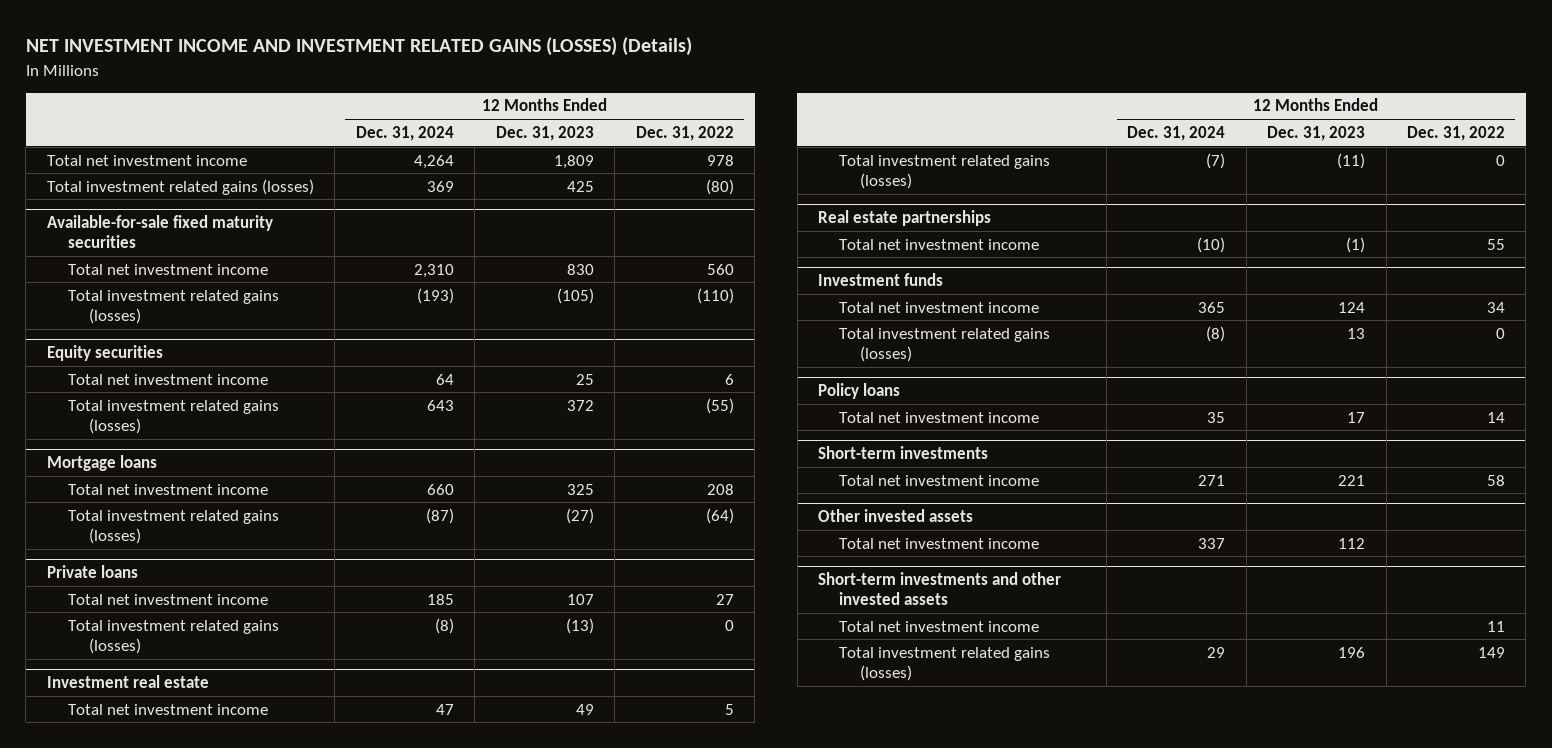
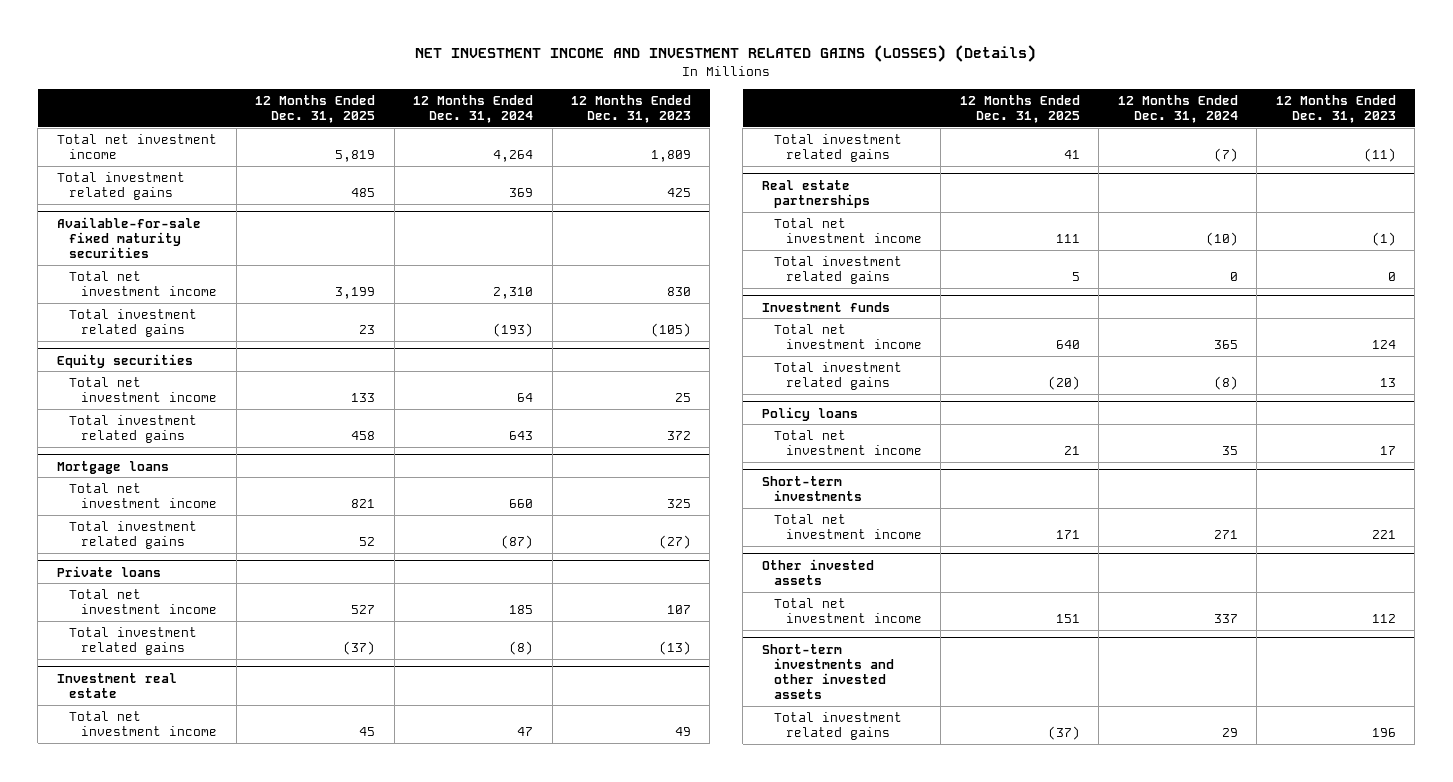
[635,125,734,141] Dec. 31, 2022 -> none
none -> [255,94,376,123] 12 Months Ended Dec. 31, 2025
[46,178,314,195] Total investment related gains (losses) -> [56,171,185,201] Total investment related gains
[67,289,279,325] Total investment related gains (losses) -> [69,308,198,338] Total investment related gains
[67,399,279,435] Total investment related gains (losses) -> [69,414,198,444] Total investment related gains
[67,509,279,545] Total investment related gains (losses) -> [69,520,198,550] Total investment related gains
[67,619,279,655] Total investment related gains (losses) -> [69,626,198,656] Total investment related gains
[839,154,1051,190] Total investment related gains (losses) -> [773,133,902,163] Total investment related gains
none -> [773,255,902,285] Total investment related gains
[839,327,1051,363] Total investment related gains (losses) -> [773,361,902,391] Total investment related gains
[839,620,1040,632] Total net investment income -> none
[839,646,1051,682] Total investment related gains (losses) -> [773,711,902,741] Total investment related gains

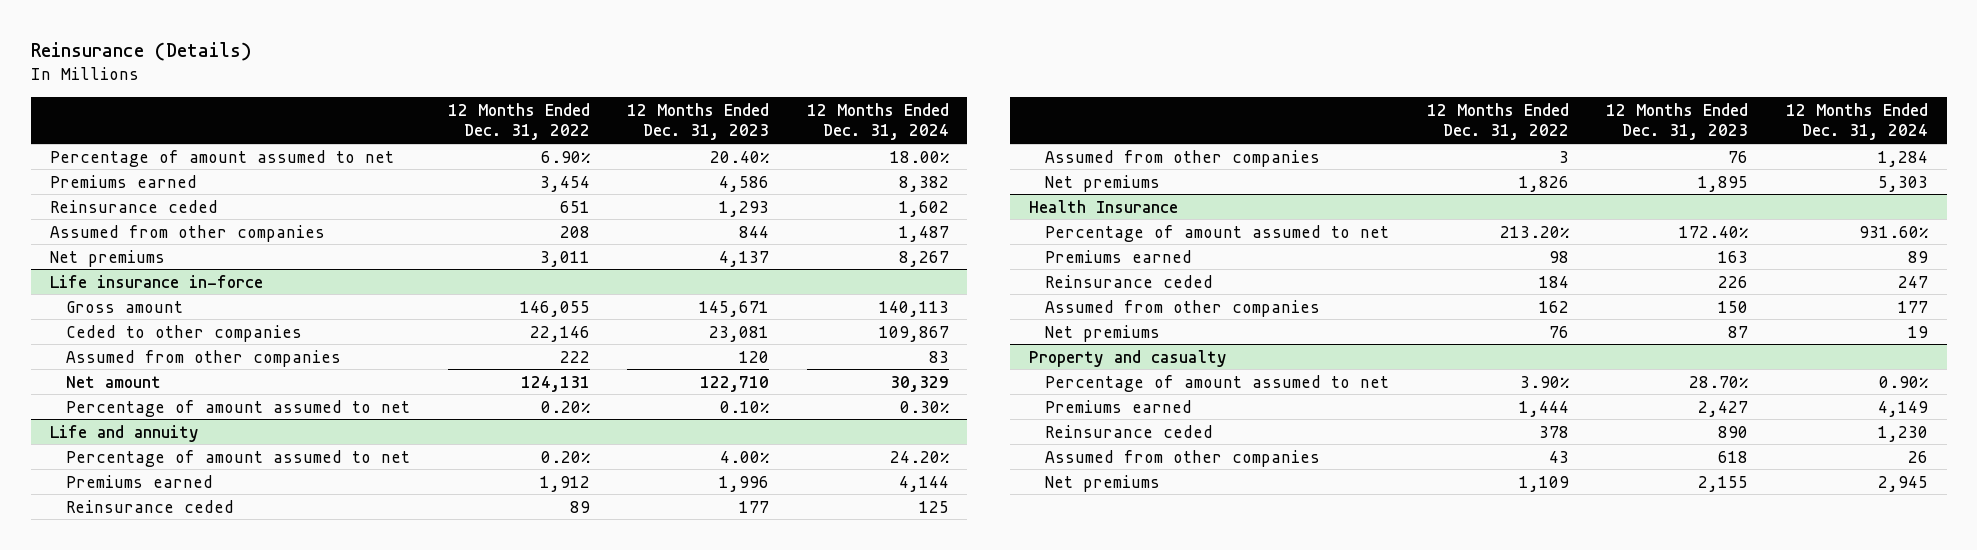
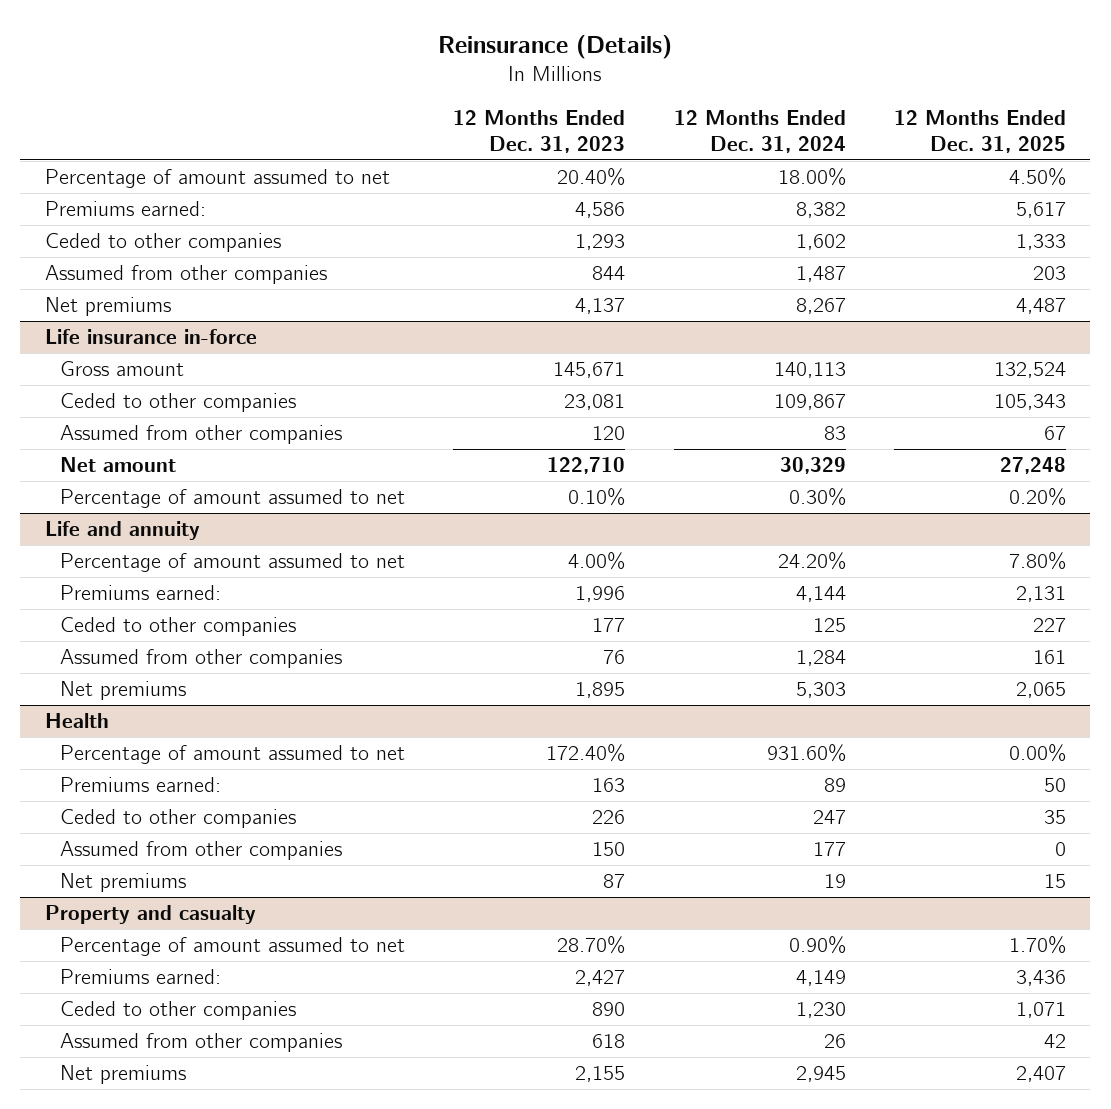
[447,102,590,141] 12 Months Ended Dec. 31, 2022 -> none
none -> [894,110,1067,153] 12 Months Ended Dec. 31, 2025
[49,174,197,188] Premiums earned -> [44,201,206,217] Premiums earned:
[49,199,218,213] Reinsurance ceded -> [44,233,281,253] Ceded to other companies
[66,474,214,488] Premiums earned -> [59,585,221,601] Premiums earned:
[66,499,235,513] Reinsurance ceded -> [59,617,296,637] Ceded to other companies
[1028,199,1178,213] Health Insurance -> [44,713,109,729] Health
[1045,249,1193,263] Premiums earned -> [59,777,221,793] Premiums earned:
[1045,274,1214,288] Reinsurance ceded -> [59,809,296,829] Ceded to other companies
[1045,399,1193,413] Premiums earned -> [59,969,221,985] Premiums earned:
[1045,424,1214,438] Reinsurance ceded -> [59,1001,296,1021] Ceded to other companies

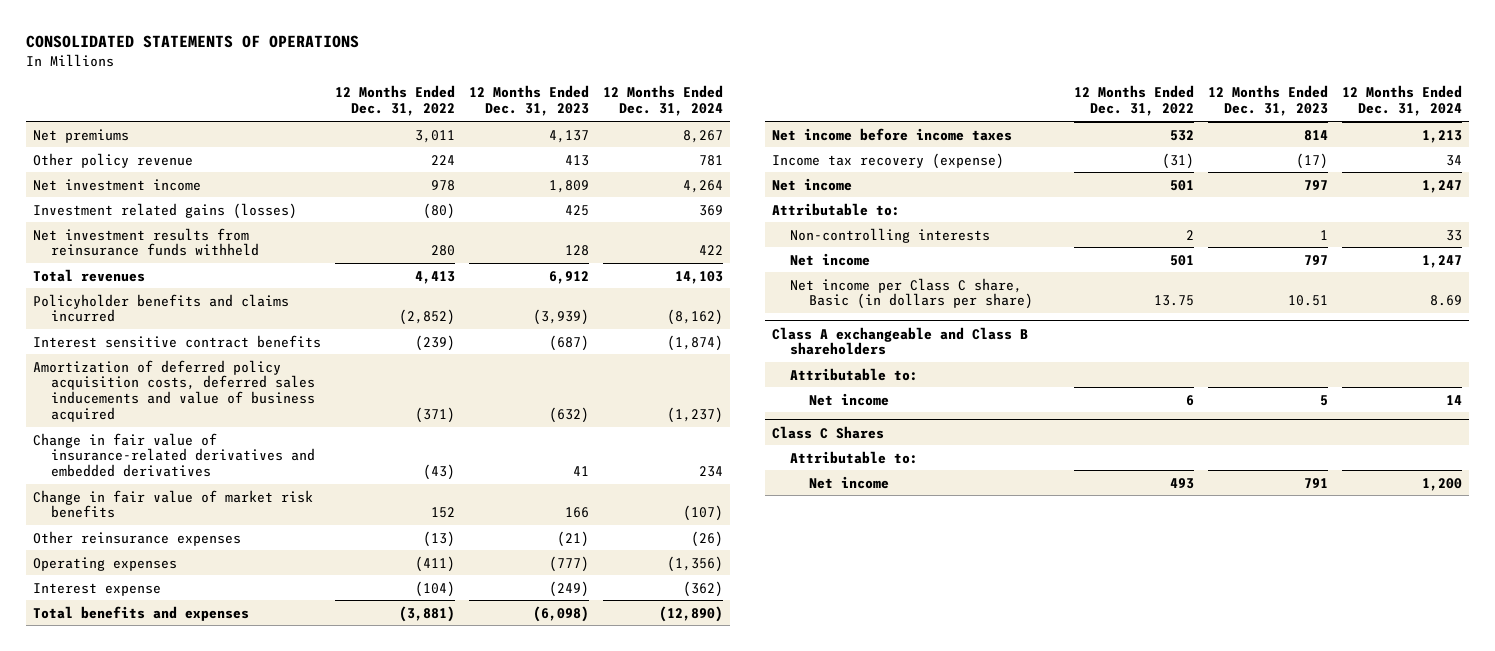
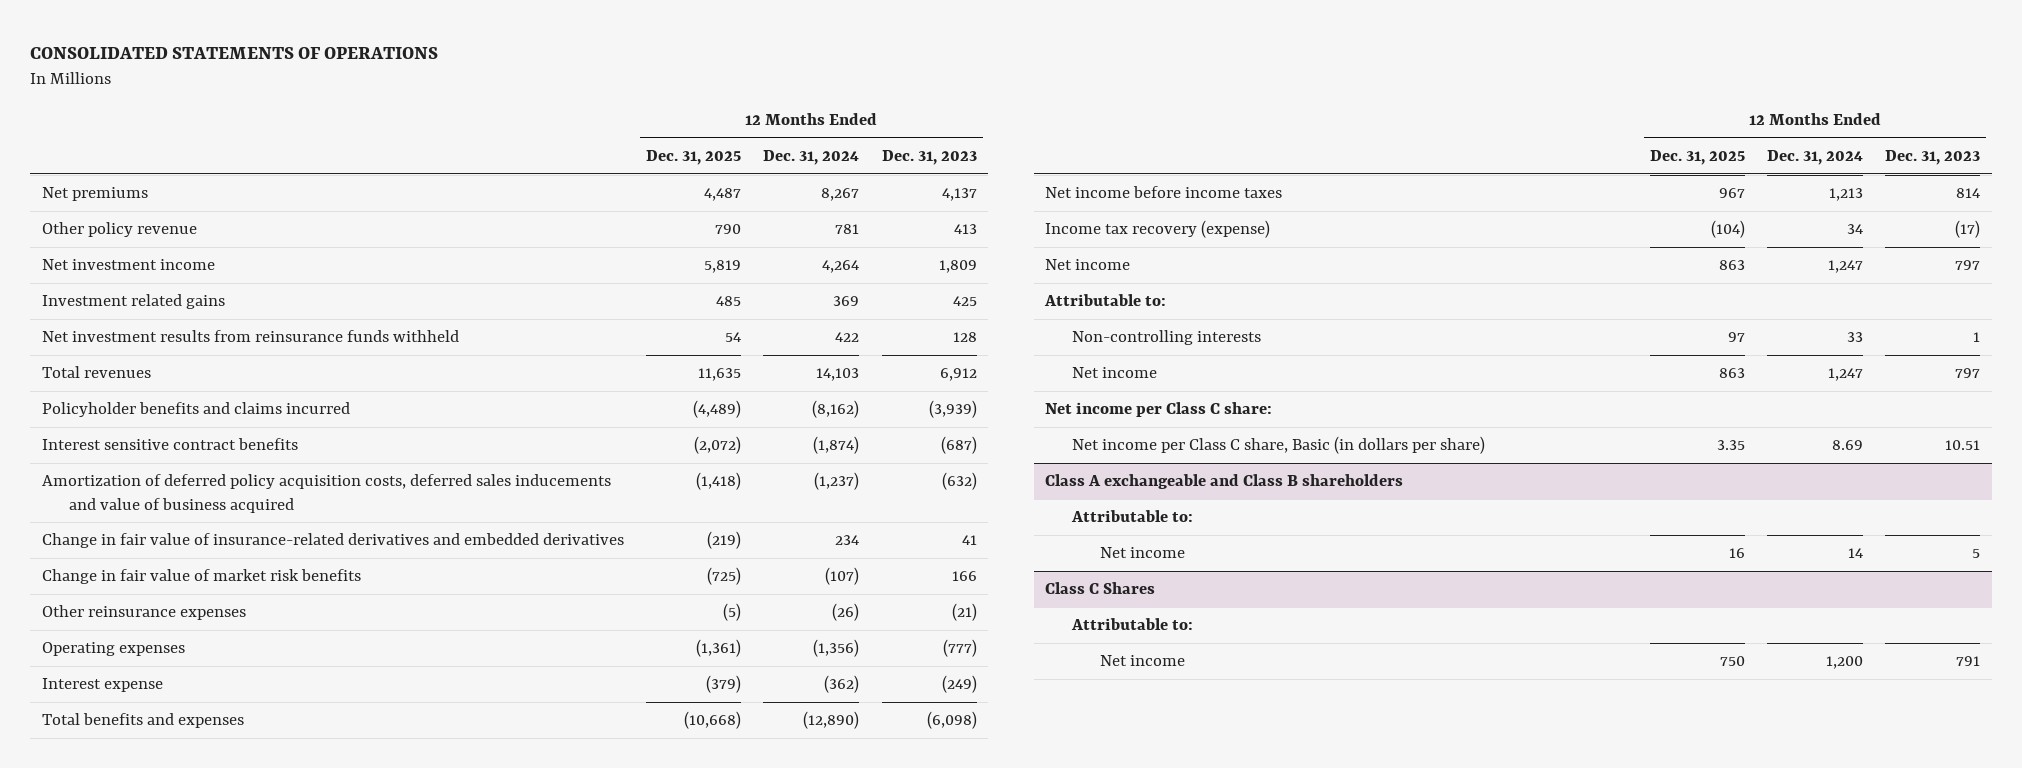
[334,85,455,117] 12 Months Ended Dec. 31, 2022 -> none
none -> [646,150,742,166] Dec. 31, 2025
[32,202,297,219] Investment related gains (losses) -> [41,294,225,310] Investment related gains
none -> [1045,402,1273,418] Net income per Class C share:

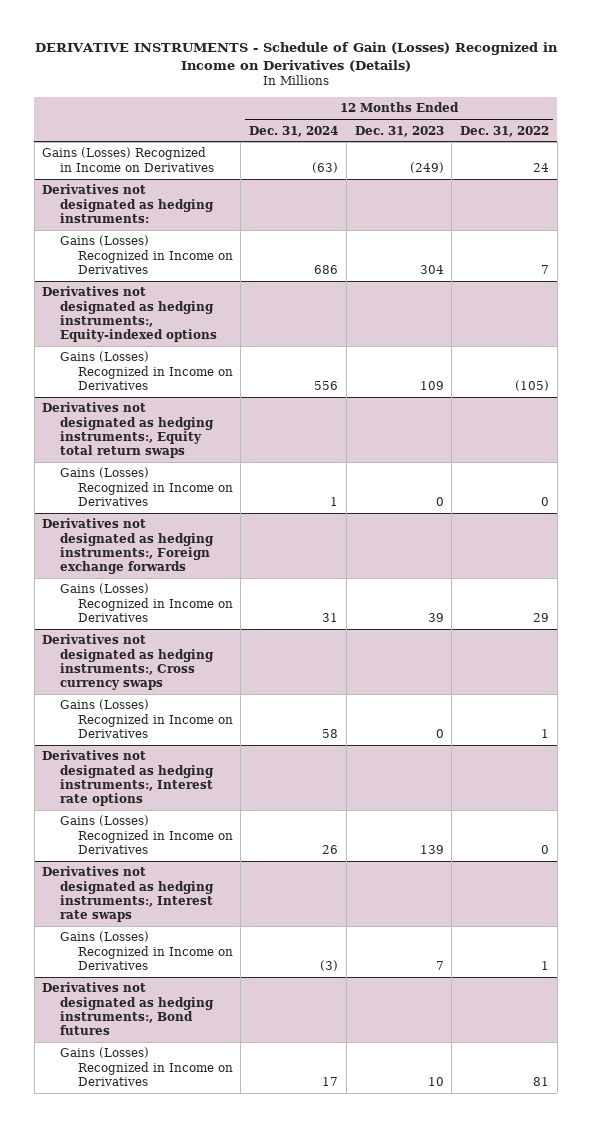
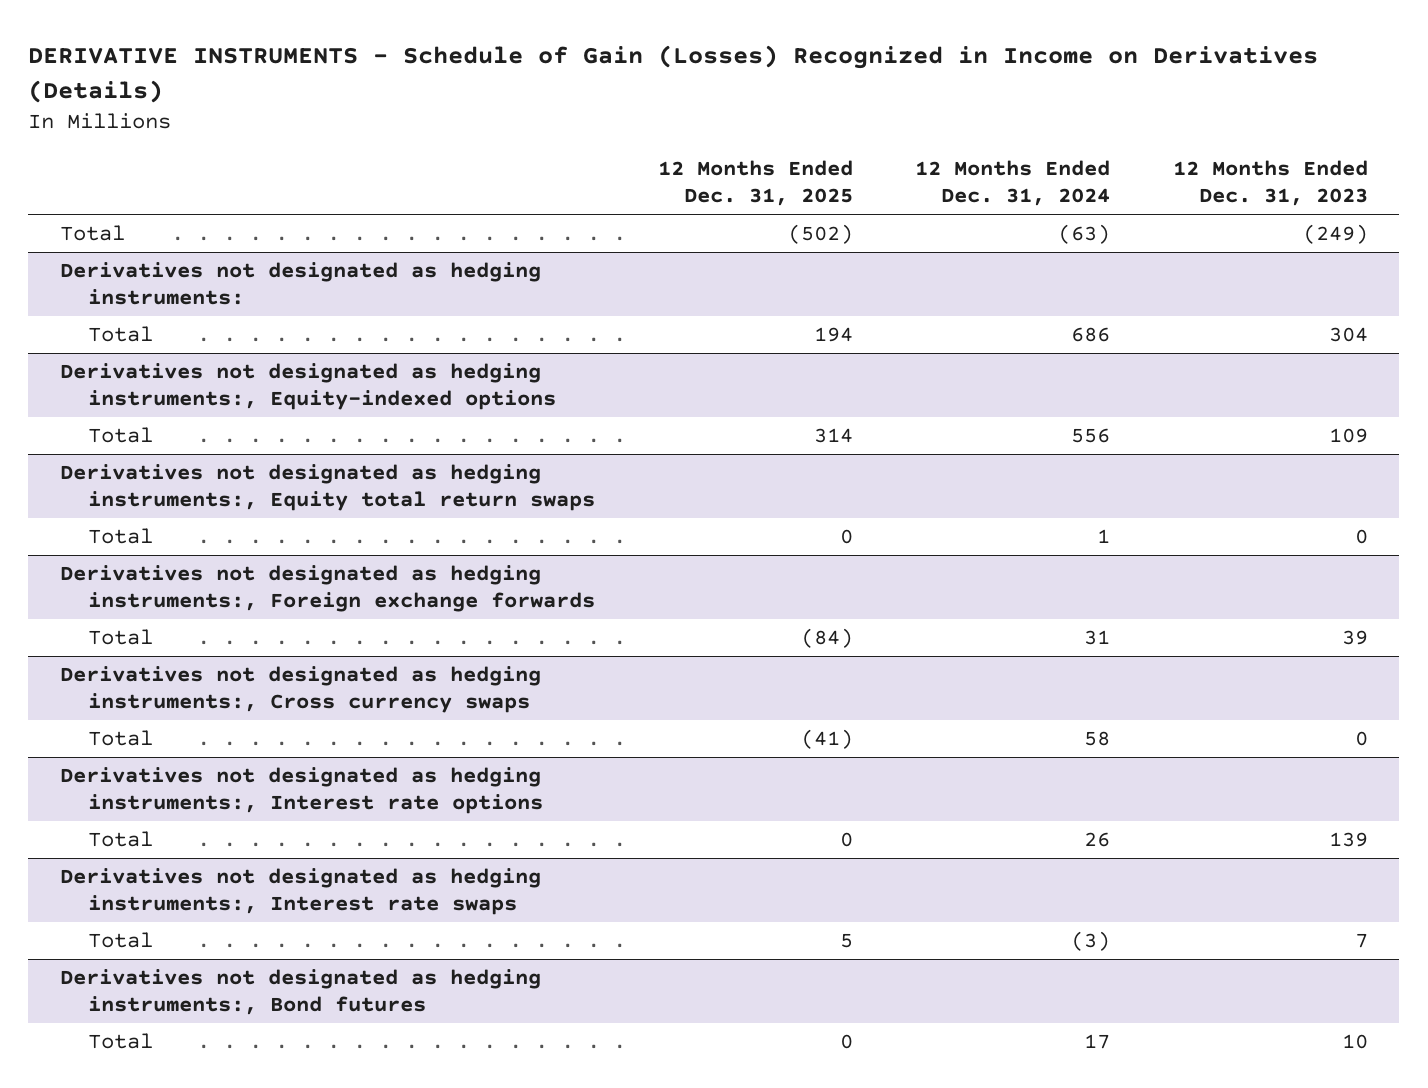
[460,125,550,137] Dec. 31, 2022 -> none
none -> [657,160,853,207] 12 Months Ended Dec. 31, 2025
[42,147,215,172] Gains (Losses) Recognized in Income on Derivatives -> [59,225,125,242] Total
[60,235,233,275] Gains (Losses) Recognized in Income on Derivatives -> [88,326,154,343] Total
[60,351,233,391] Gains (Losses) Recognized in Income on Derivatives -> [88,427,154,444] Total
[60,467,233,507] Gains (Losses) Recognized in Income on Derivatives -> [88,528,154,545] Total
[60,583,233,623] Gains (Losses) Recognized in Income on Derivatives -> [88,629,154,646] Total
[60,699,233,739] Gains (Losses) Recognized in Income on Derivatives -> [88,730,154,747] Total
[60,815,233,855] Gains (Losses) Recognized in Income on Derivatives -> [88,831,154,848] Total
[60,931,233,971] Gains (Losses) Recognized in Income on Derivatives -> [88,932,154,949] Total
[60,1047,233,1087] Gains (Losses) Recognized in Income on Derivatives -> [88,1033,154,1050] Total

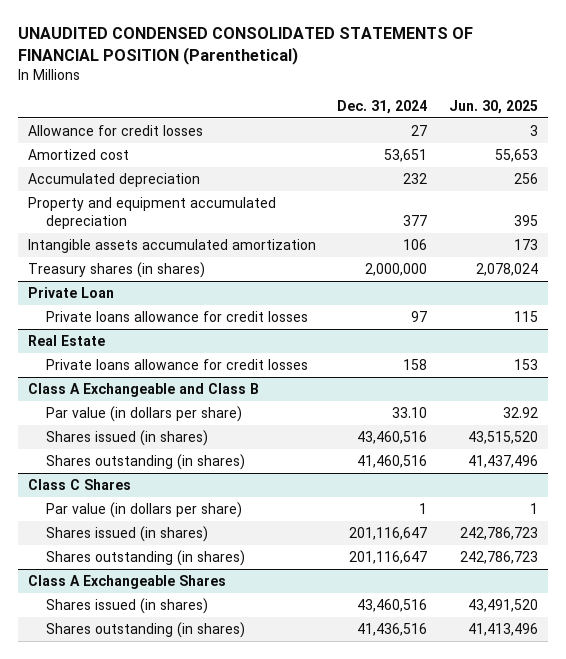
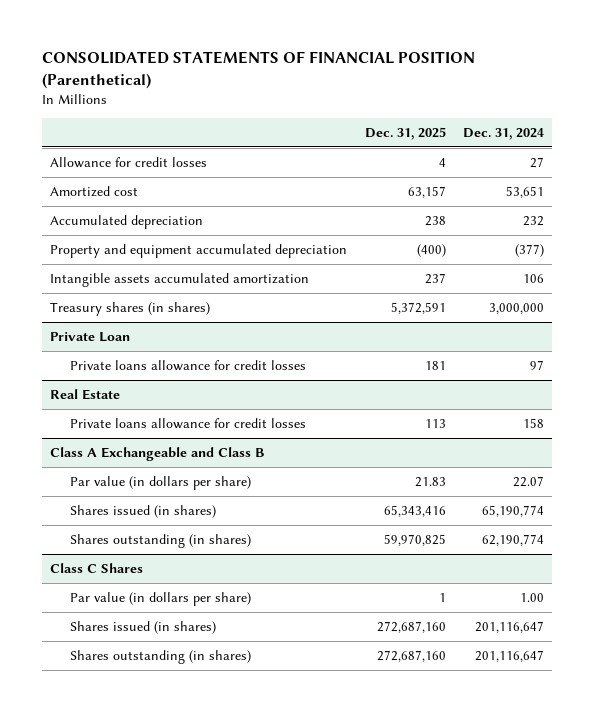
[17,27,473,66] UNAUDITED CONDENSED CONSOLIDATED STATEMENTS OF FINANCIAL POSITION (Parenthetical) -> [41,51,475,90] CONSOLIDATED STATEMENTS OF FINANCIAL POSITION (Parenthetical)
[448,99,538,114] Jun. 30, 2025 -> none
none -> [364,126,446,140] Dec. 31, 2025
[403,214,428,226] 377 -> [514,243,544,257] (377)
[365,262,428,276] 2,000,000 -> [488,302,544,314] 3,000,000
[392,406,428,418] 33.10 -> [512,475,544,487] 22.07
[357,430,428,444] 43,460,516 -> [481,504,544,517] 65,190,774
[357,454,428,468] 41,460,516 -> [481,533,544,546] 62,190,774
[419,502,428,514] 1 -> [519,592,544,602] 1.00
[28,574,227,589] Class A Exchangeable Shares -> none
[45,597,208,614] Shares issued (in shares) -> none
[45,621,245,638] Shares outstanding (in shares) -> none

